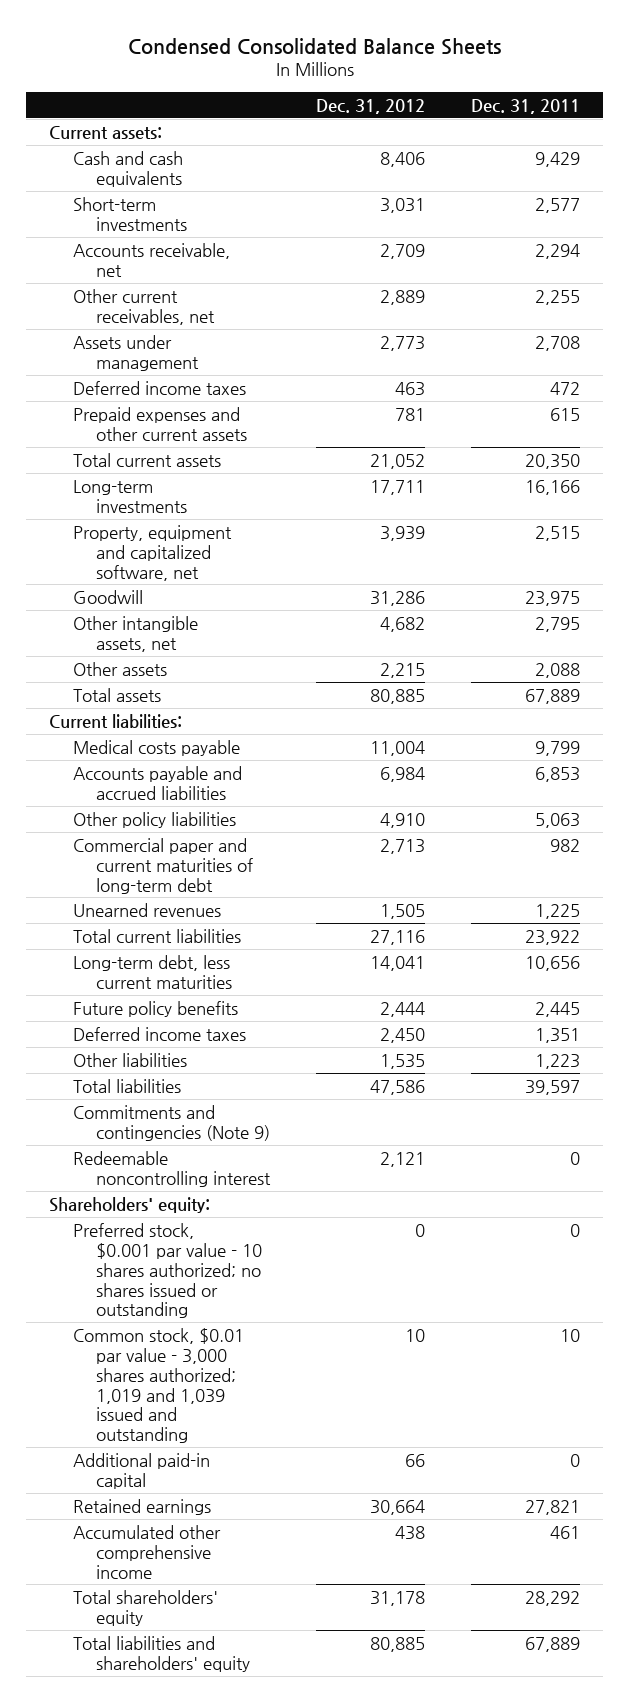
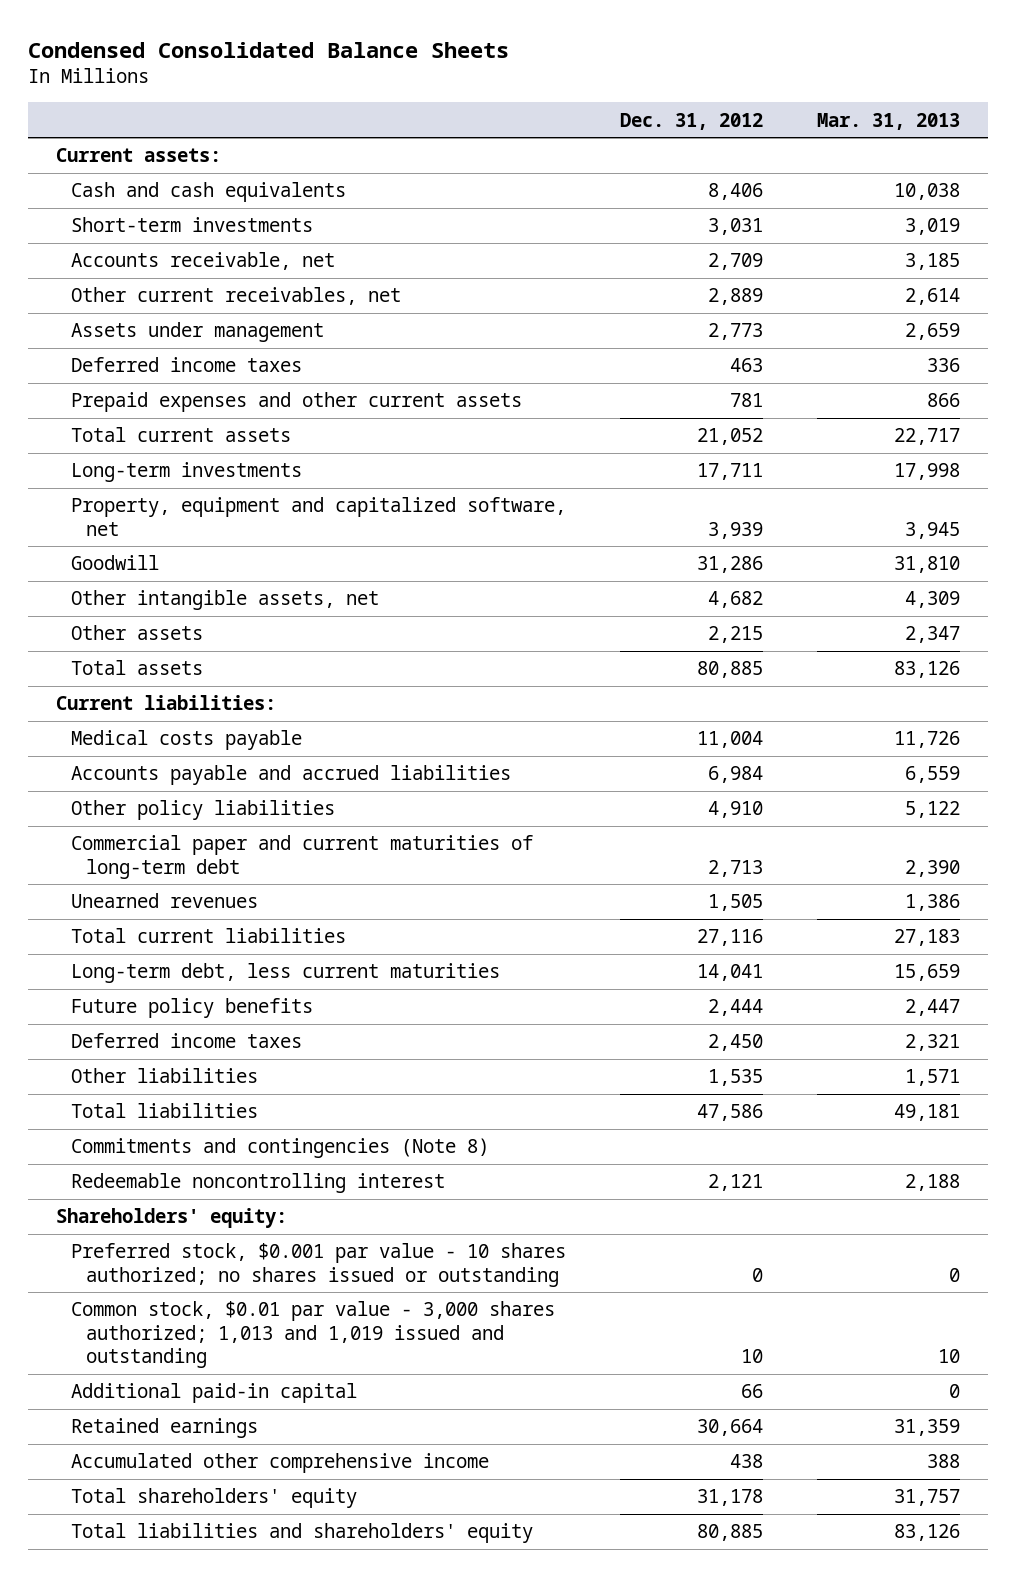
[470,99,580,115] Dec. 31, 2011 -> none
none -> [817,112,961,130] Mar. 31, 2013
[72,1104,270,1141] Commitments and contingencies (Note 9) -> [70,1138,489,1159] Commitments and contingencies (Note 8)
[72,1327,244,1444] Common stock, $0.01 par value - 3,000 shares authorized; 1,019 and 1,039 issued and outstanding -> [70,1301,555,1369] Common stock, $0.01 par value - 3,000 shares authorized; 1,013 and 1,019 issued and outstanding

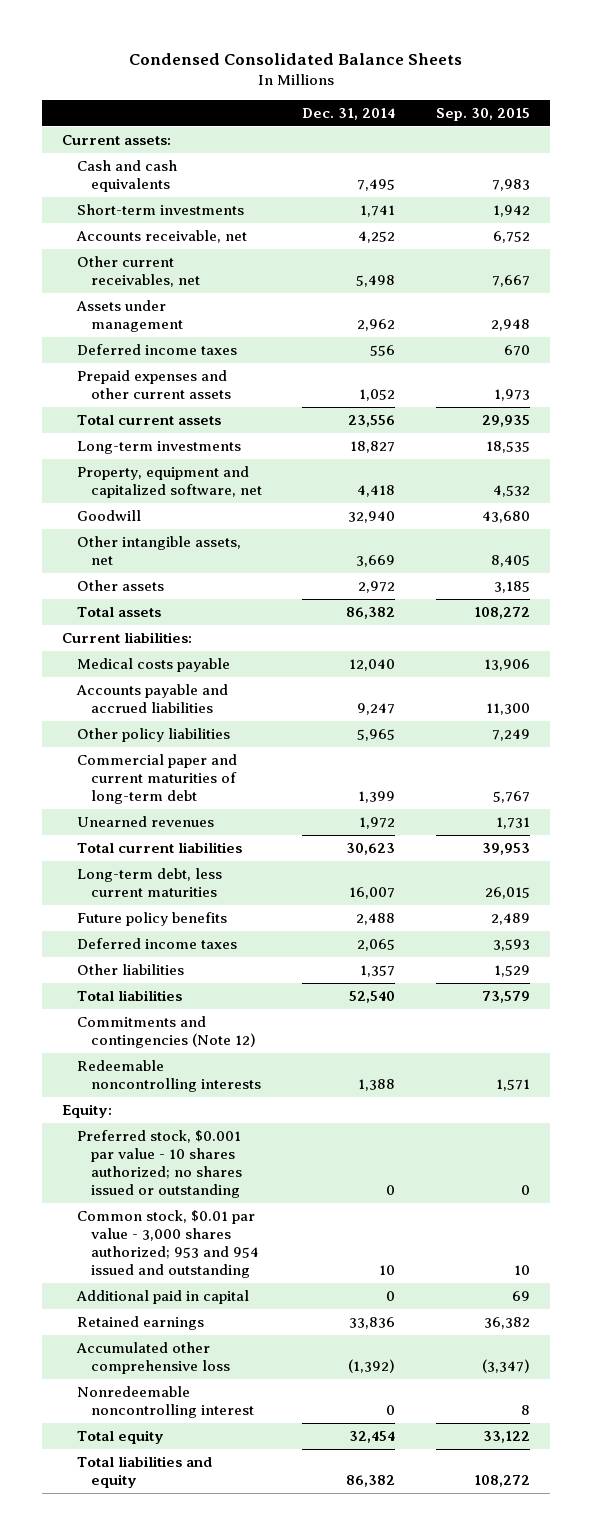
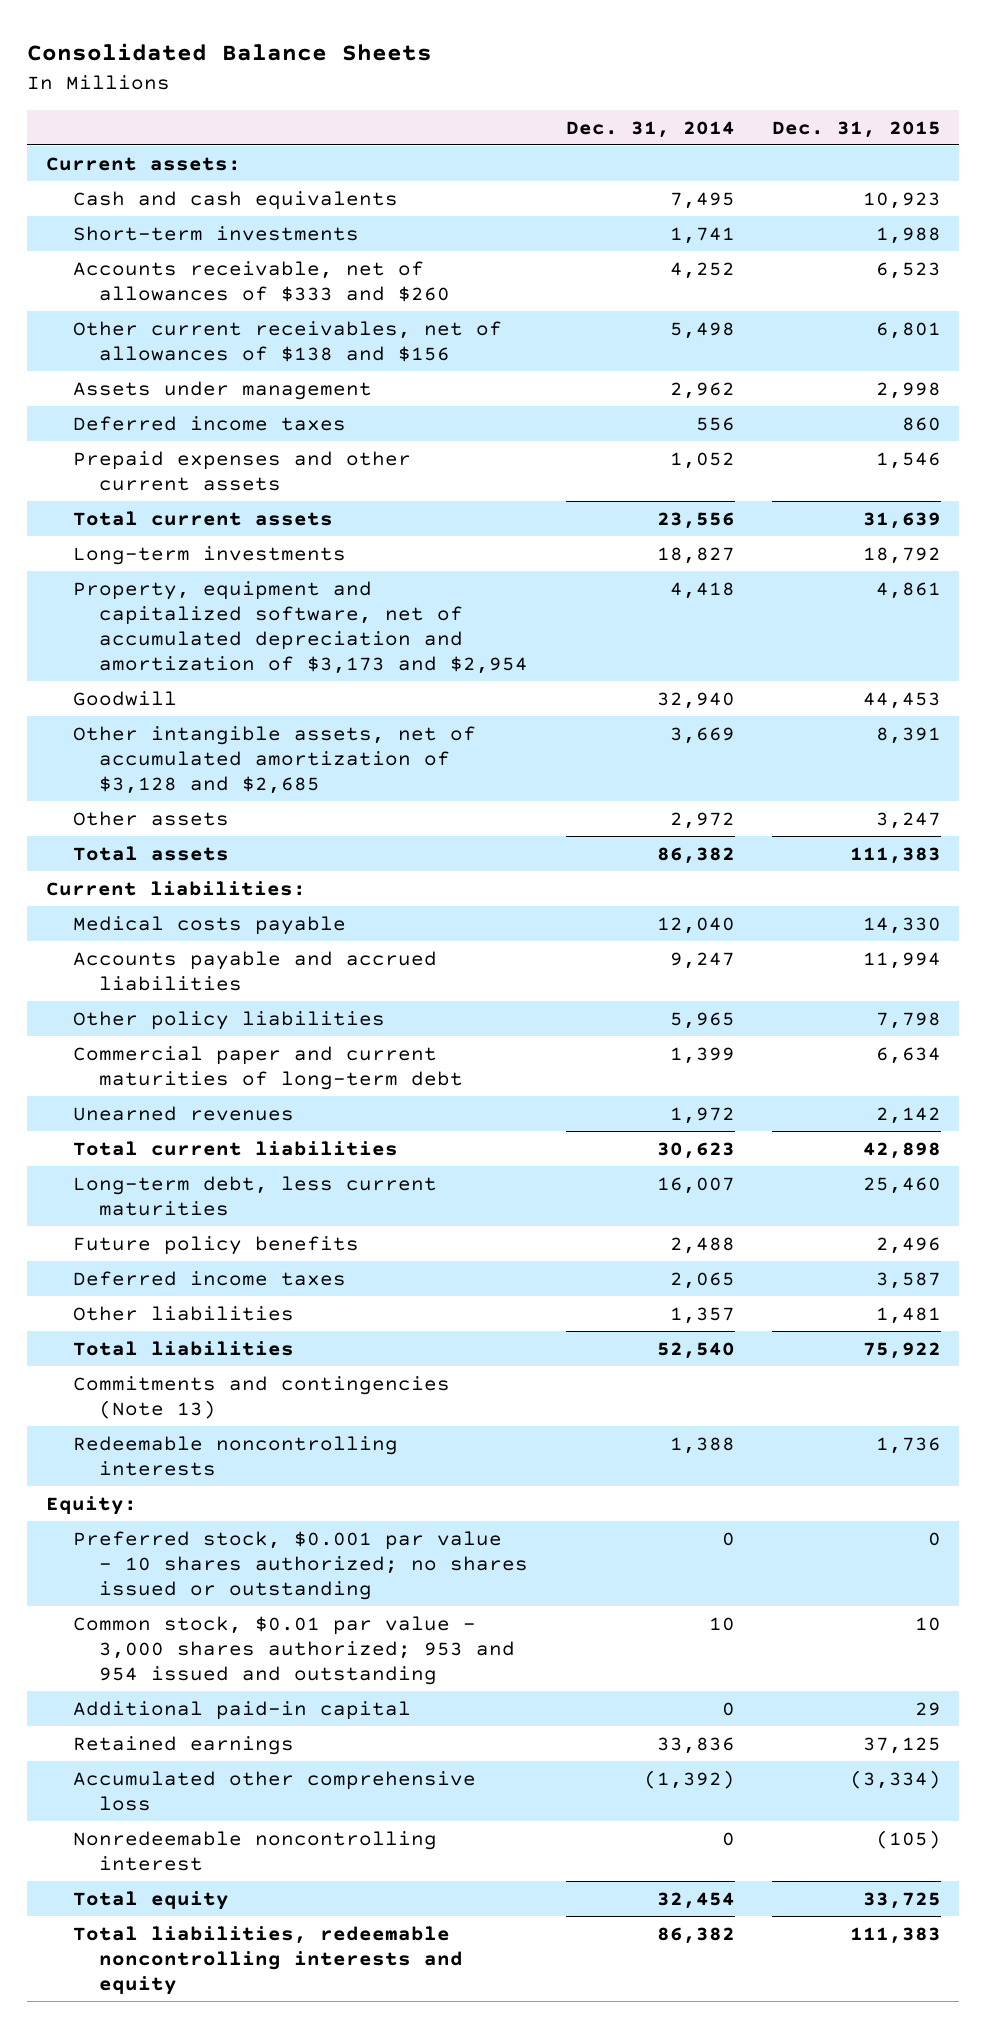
[128,53,462,66] Condensed Consolidated Balance Sheets -> [27,43,433,62] Consolidated Balance Sheets
[435,108,530,122] Sep. 30, 2015 -> none
none -> [771,120,941,138] Dec. 31, 2015
[75,230,247,244] Accounts receivable, net -> [72,260,451,302] Accounts receivable, net of allowances of $333 and $260
[76,256,201,288] Other current receivables, net -> [72,320,502,362] Other current receivables, net of allowances of $138 and $156
[76,466,263,499] Property, equipment and capitalized software, net -> [72,580,529,675] Property, equipment and capitalized software, net of accumulated depreciation and amortization of $3,173 and $2,954
[76,536,241,566] Other intangible assets, net -> [72,725,476,795] Other intangible assets, net of accumulated amortization of $3,128 and $2,685
[76,1016,257,1049] Commitments and contingencies (Note 12) -> [72,1375,450,1419] Commitments and contingencies (Note 13)
[75,1290,249,1305] Additional paid in capital -> [72,1700,411,1720] Additional paid-in capital
[76,1456,212,1489] Total liabilities and equity -> [72,1925,464,1996] Total liabilities, redeemable noncontrolling interests and equity

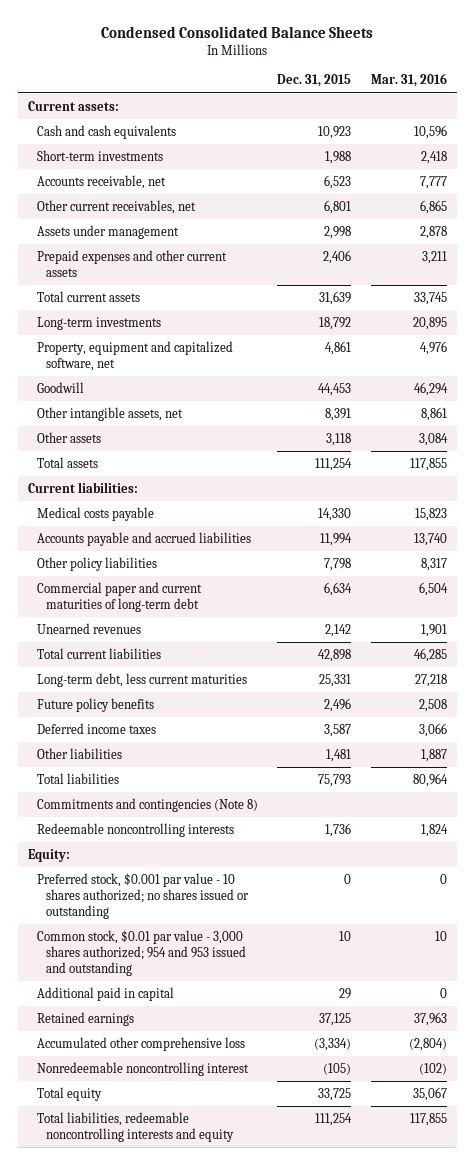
[27,43,433,62] Consolidated Balance Sheets -> [101,25,374,38] Condensed Consolidated Balance Sheets
[565,120,735,138] Dec. 31, 2014 -> none
none -> [370,73,447,88] Mar. 31, 2016
[72,260,451,302] Accounts receivable, net of allowances of $333 and $260 -> [36,174,166,189] Accounts receivable, net
[72,320,502,362] Other current receivables, net of allowances of $138 and $156 -> [36,199,196,214] Other current receivables, net
[72,415,346,431] Deferred income taxes -> none
[875,451,941,469] 1,546 -> [323,249,352,264] 2,406
[72,580,529,675] Property, equipment and capitalized software, net of accumulated depreciation and amortization of $3,173 and $2,954 -> [36,340,233,371] Property, equipment and capitalized software, net
[72,725,476,795] Other intangible assets, net of accumulated amortization of $3,128 and $2,685 -> [36,406,183,421] Other intangible assets, net
[875,811,941,829] 3,247 -> [326,432,352,446] 3,118
[849,846,941,864] 111,383 -> [315,457,353,471] 111,254
[862,1176,941,1194] 25,460 -> [319,673,352,687] 25,331
[862,1341,941,1359] 75,922 -> [318,773,352,787] 75,793
[72,1375,450,1419] Commitments and contingencies (Note 13) -> [36,797,258,812] Commitments and contingencies (Note 8)
[72,1615,516,1686] Common stock, $0.01 par value - 3,000 shares authorized; 953 and 954 issued and outstanding -> [36,929,246,976] Common stock, $0.01 par value - 3,000 shares authorized; 954 and 953 issued and outstanding
[72,1700,411,1720] Additional paid-in capital -> [36,986,174,1001] Additional paid in capital
[849,1926,941,1944] 111,383 -> [315,1112,353,1126] 111,254

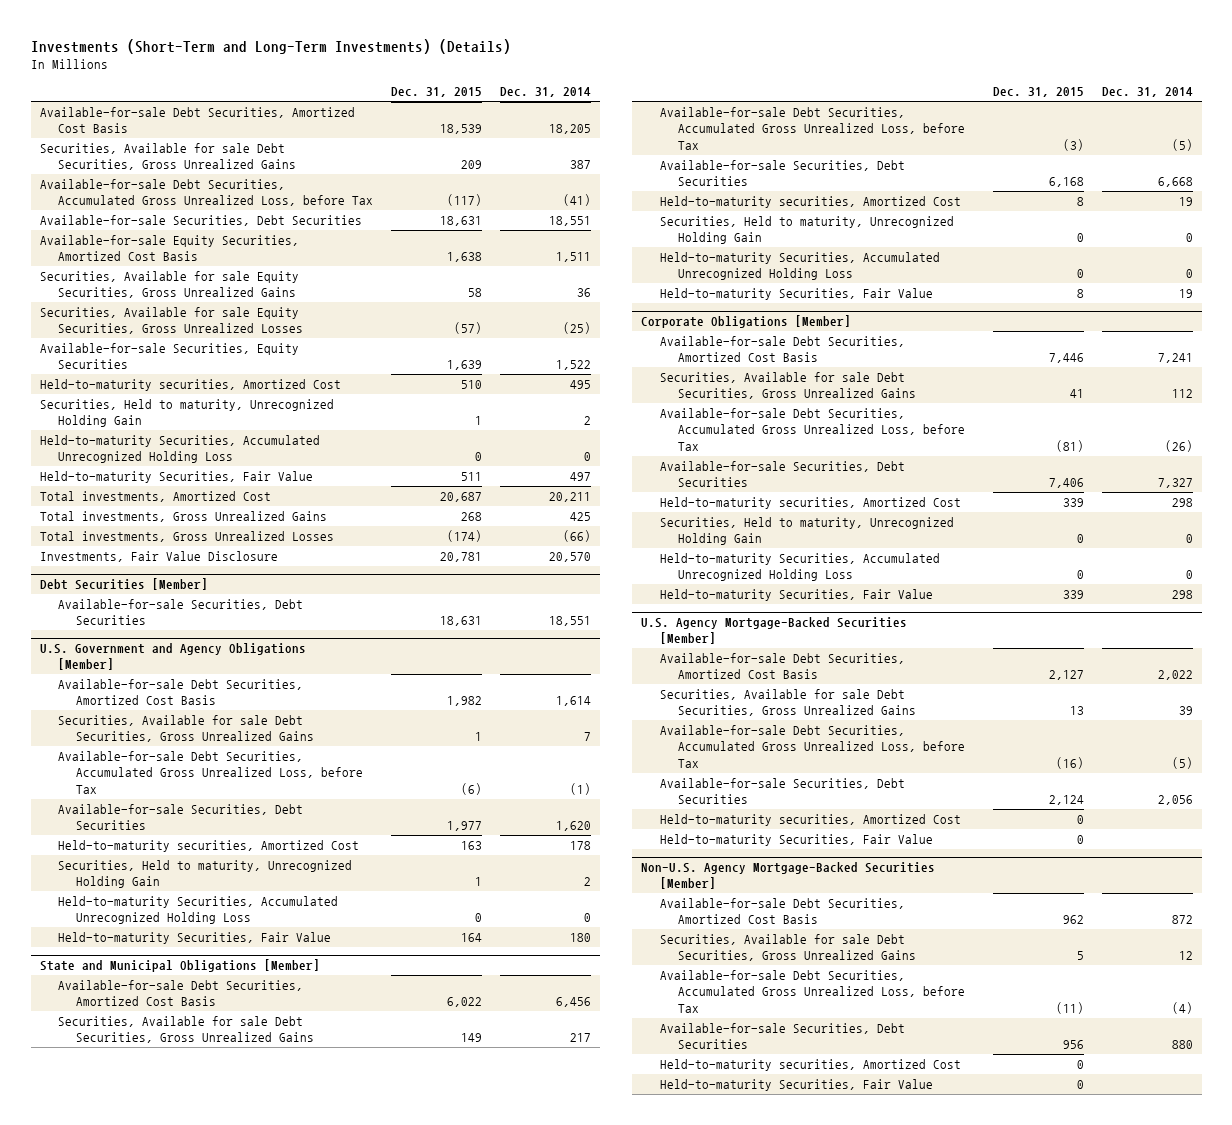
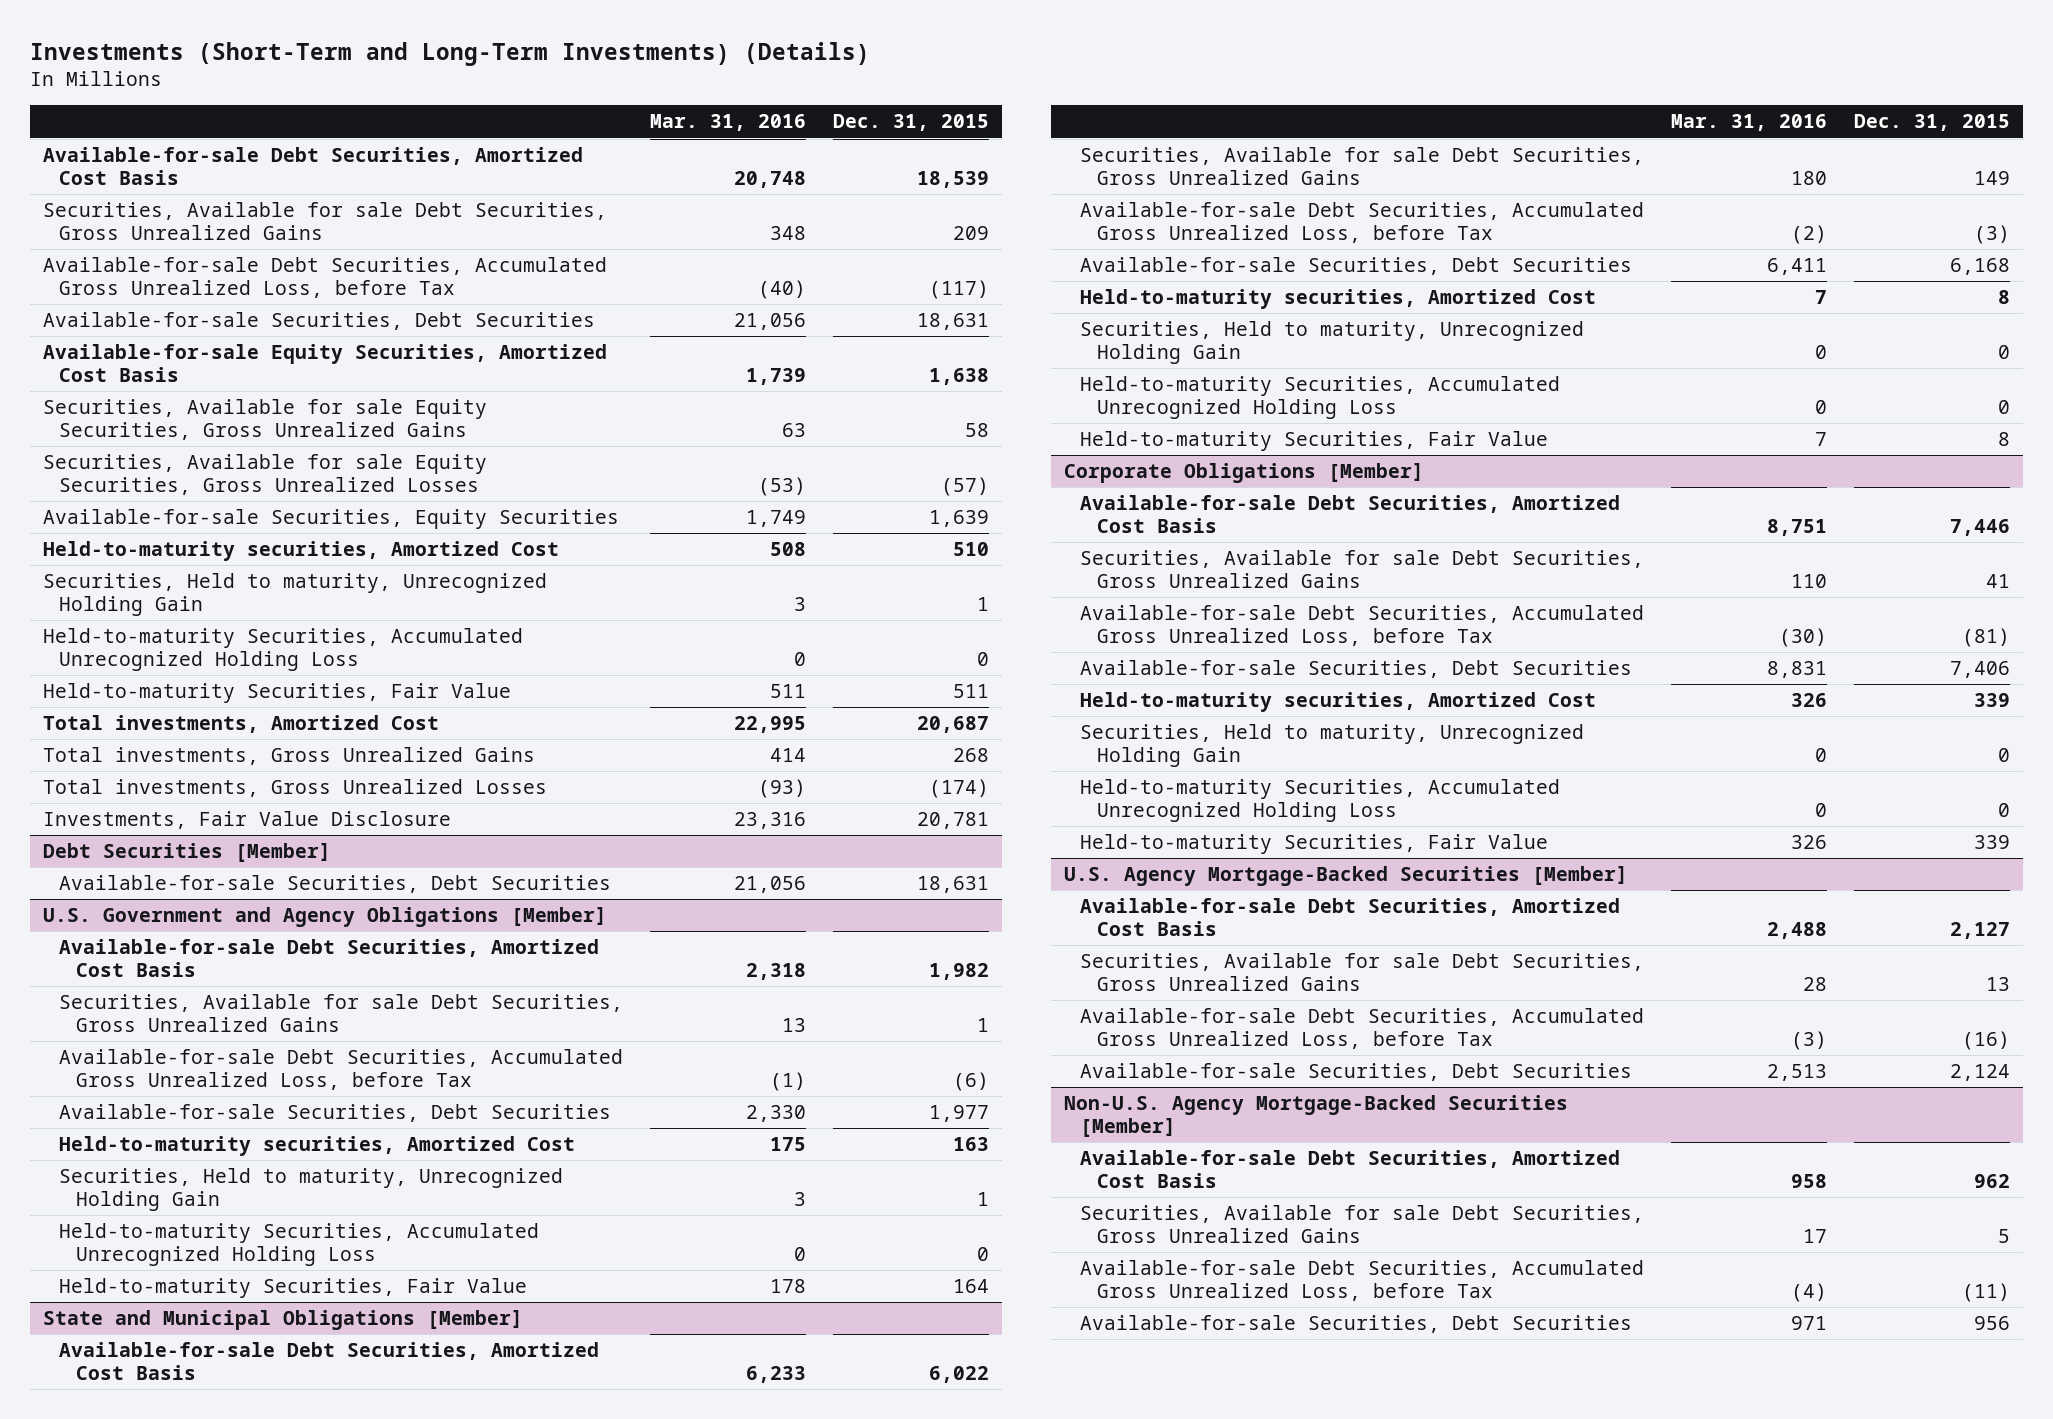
[500,87,592,98] Dec. 31, 2014 -> none
none -> [649,114,806,132] Mar. 31, 2016
[659,814,961,827] Held-to-maturity securities, Amortized Cost -> none
[659,834,933,847] Held-to-maturity Securities, Fair Value -> none
[659,1059,961,1072] Held-to-maturity securities, Amortized Cost -> none
[659,1079,933,1092] Held-to-maturity Securities, Fair Value -> none

